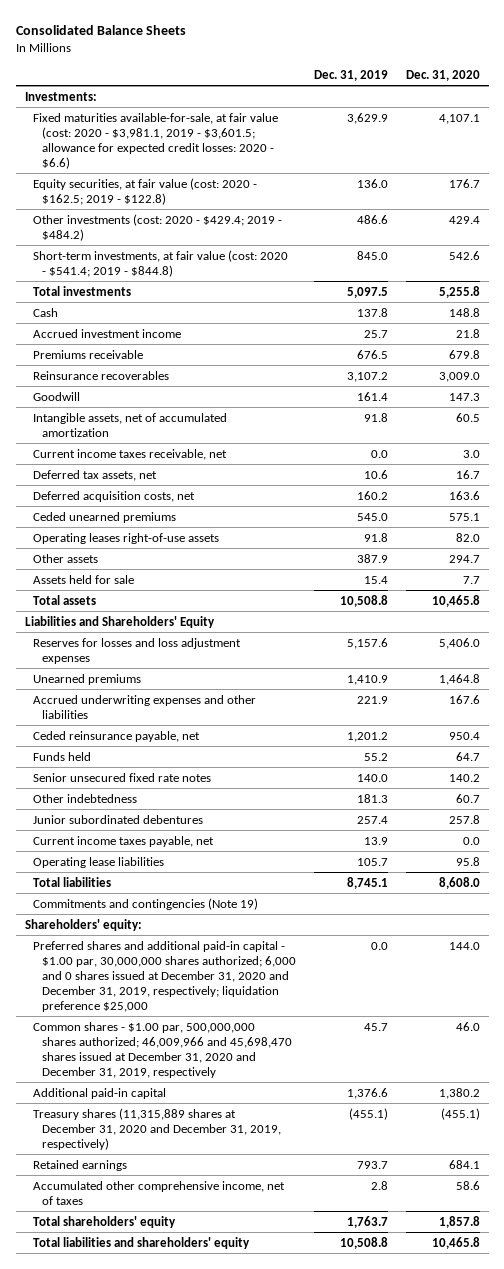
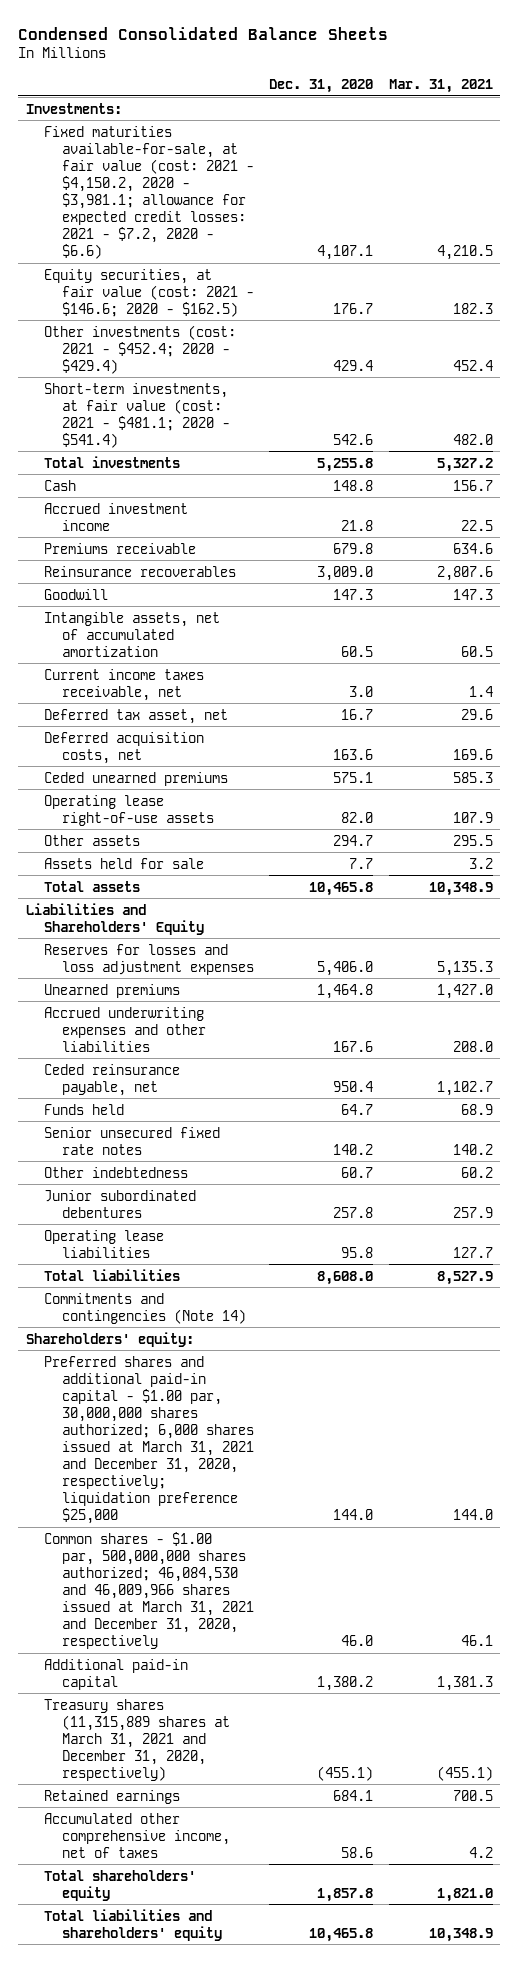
[15,24,186,35] Consolidated Balance Sheets -> [18,26,389,40] Condensed Consolidated Balance Sheets
[314,69,389,81] Dec. 31, 2019 -> none
none -> [388,78,493,93] Mar. 31, 2021
[33,112,279,169] Fixed maturities available-for-sale, at fair value (cost: 2020 - $3,981.1, 2019 - $3,601.5; allowance for expected credit losses: 2020 - $6.6) -> [44,125,255,259] Fixed maturities available-for-sale, at fair value (cost: 2021 - $4,150.2, 2020 - $3,981.1; allowance for expected credit losses: 2021 - $7.2, 2020 - $6.6)
[33,177,258,205] Equity securities, at fair value (cost: 2020 - $162.5; 2019 - $122.8) -> [44,268,255,317] Equity securities, at fair value (cost: 2021 - $146.6; 2020 - $162.5)
[33,213,283,241] Other investments (cost: 2020 - $429.4; 2019 - $484.2) -> [44,324,237,374] Other investments (cost: 2021 - $452.4; 2020 - $429.4)
[33,249,289,277] Short-term investments, at fair value (cost: 2020 - $541.4; 2019 - $844.8) -> [44,382,231,448] Short-term investments, at fair value (cost: 2021 - $481.1; 2020 - $541.4)
[33,469,158,481] Deferred tax assets, net -> [44,708,229,724] Deferred tax asset, net
[33,532,220,544] Operating leases right-of-use assets -> [44,794,215,826] Operating lease right-of-use assets
[33,835,215,847] Current income taxes payable, net -> none
[33,897,259,910] Commitments and contingencies (Note 19) -> [44,1292,247,1324] Commitments and contingencies (Note 14)
[33,940,297,1012] Preferred shares and additional paid-in capital - $1.00 par, 30,000,000 shares authorized; 6,000 and 0 shares issued at December 31, 2020 and December 31, 2019, respectively; liquidation preference $25,000 -> [44,1355,255,1524] Preferred shares and additional paid-in capital - $1.00 par, 30,000,000 shares authorized; 6,000 shares issued at March 31, 2021 and December 31, 2020, respectively; liquidation preference $25,000
[33,1021,293,1078] Common shares - $1.00 par, 500,000,000 shares authorized; 46,009,966 and 45,698,470 shares issued at December 31, 2020 and December 31, 2019, respectively -> [44,1531,255,1649] Common shares - $1.00 par, 500,000,000 shares authorized; 46,084,530 and 46,009,966 shares issued at March 31, 2021 and December 31, 2020, respectively
[33,1107,282,1150] Treasury shares (11,315,889 shares at December 31, 2020 and December 31, 2019, respectively) -> [44,1698,231,1781] Treasury shares (11,315,889 shares at March 31, 2021 and December 31, 2020, respectively)

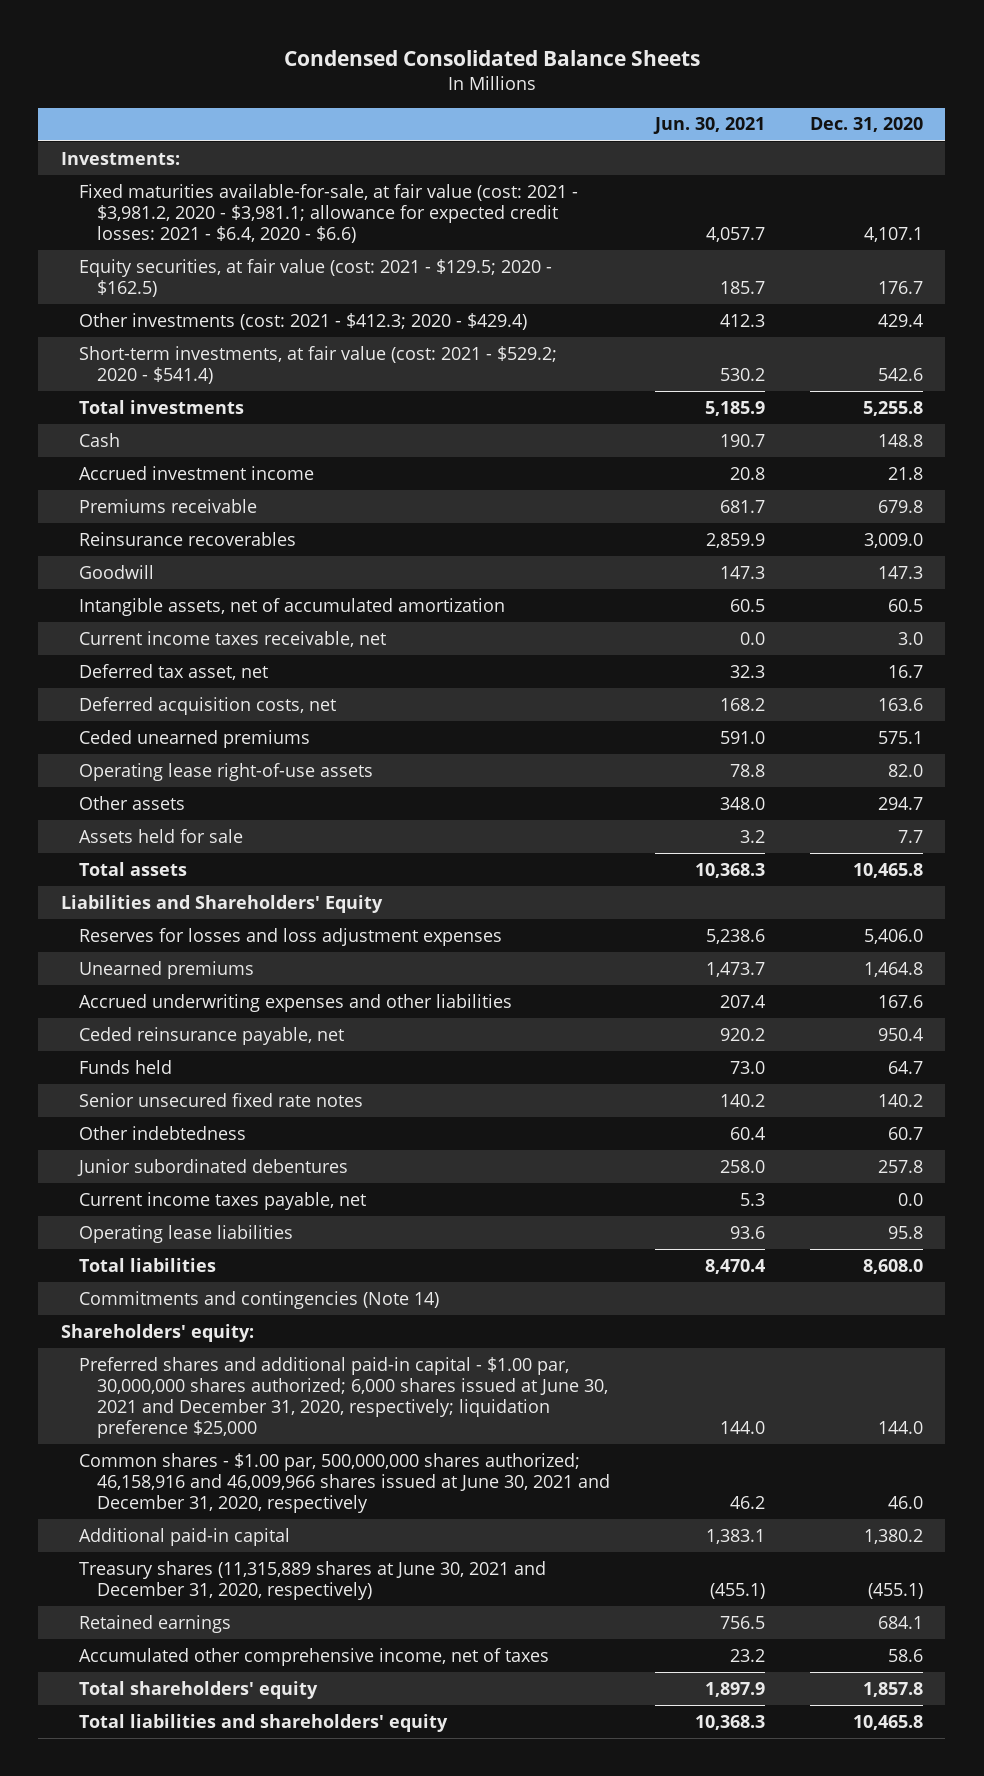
[388,78,493,93] Mar. 31, 2021 -> none
none -> [652,117,765,135] Jun. 30, 2021
[44,125,255,259] Fixed maturities available-for-sale, at fair value (cost: 2021 - $4,150.2, 2020 - $3,981.1; allowance for expected credit losses: 2021 - $7.2, 2020 - $6.6) -> [78,183,578,243] Fixed maturities available-for-sale, at fair value (cost: 2021 - $3,981.2, 2020 - $3,981.1; allowance for expected credit losses: 2021 - $6.4, 2020 - $6.6)
[44,268,255,317] Equity securities, at fair value (cost: 2021 - $146.6; 2020 - $162.5) -> [78,258,552,297] Equity securities, at fair value (cost: 2021 - $129.5; 2020 - $162.5)
[44,324,237,374] Other investments (cost: 2021 - $452.4; 2020 - $429.4) -> [78,312,527,330] Other investments (cost: 2021 - $412.3; 2020 - $429.4)
[44,382,231,448] Short-term investments, at fair value (cost: 2021 - $481.1; 2020 - $541.4) -> [78,345,557,384] Short-term investments, at fair value (cost: 2021 - $529.2; 2020 - $541.4)
none -> [78,1191,366,1210] Current income taxes payable, net
[44,1355,255,1524] Preferred shares and additional paid-in capital - $1.00 par, 30,000,000 shares authorized; 6,000 shares issued at March 31, 2021 and December 31, 2020, respectively; liquidation preference $25,000 -> [78,1356,609,1438] Preferred shares and additional paid-in capital - $1.00 par, 30,000,000 shares authorized; 6,000 shares issued at June 30, 2021 and December 31, 2020, respectively; liquidation preference $25,000
[44,1531,255,1649] Common shares - $1.00 par, 500,000,000 shares authorized; 46,084,530 and 46,009,966 shares issued at March 31, 2021 and December 31, 2020, respectively -> [78,1452,611,1513] Common shares - $1.00 par, 500,000,000 shares authorized; 46,158,916 and 46,009,966 shares issued at June 30, 2021 and December 31, 2020, respectively
[44,1698,231,1781] Treasury shares (11,315,889 shares at March 31, 2021 and December 31, 2020, respectively) -> [78,1560,546,1600] Treasury shares (11,315,889 shares at June 30, 2021 and December 31, 2020, respectively)

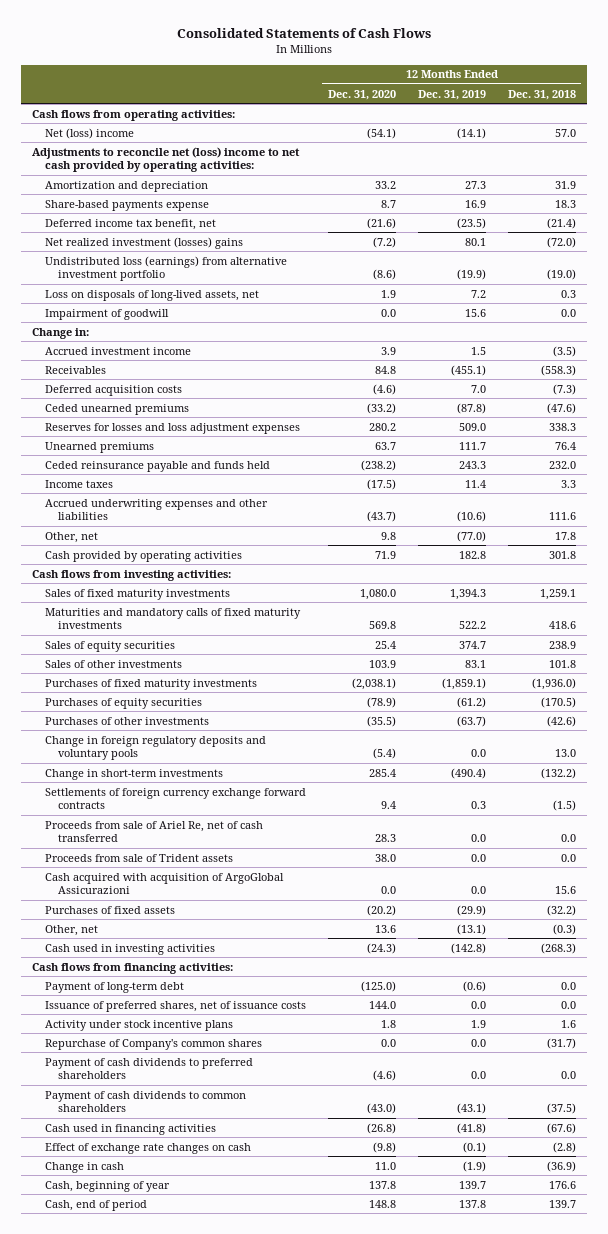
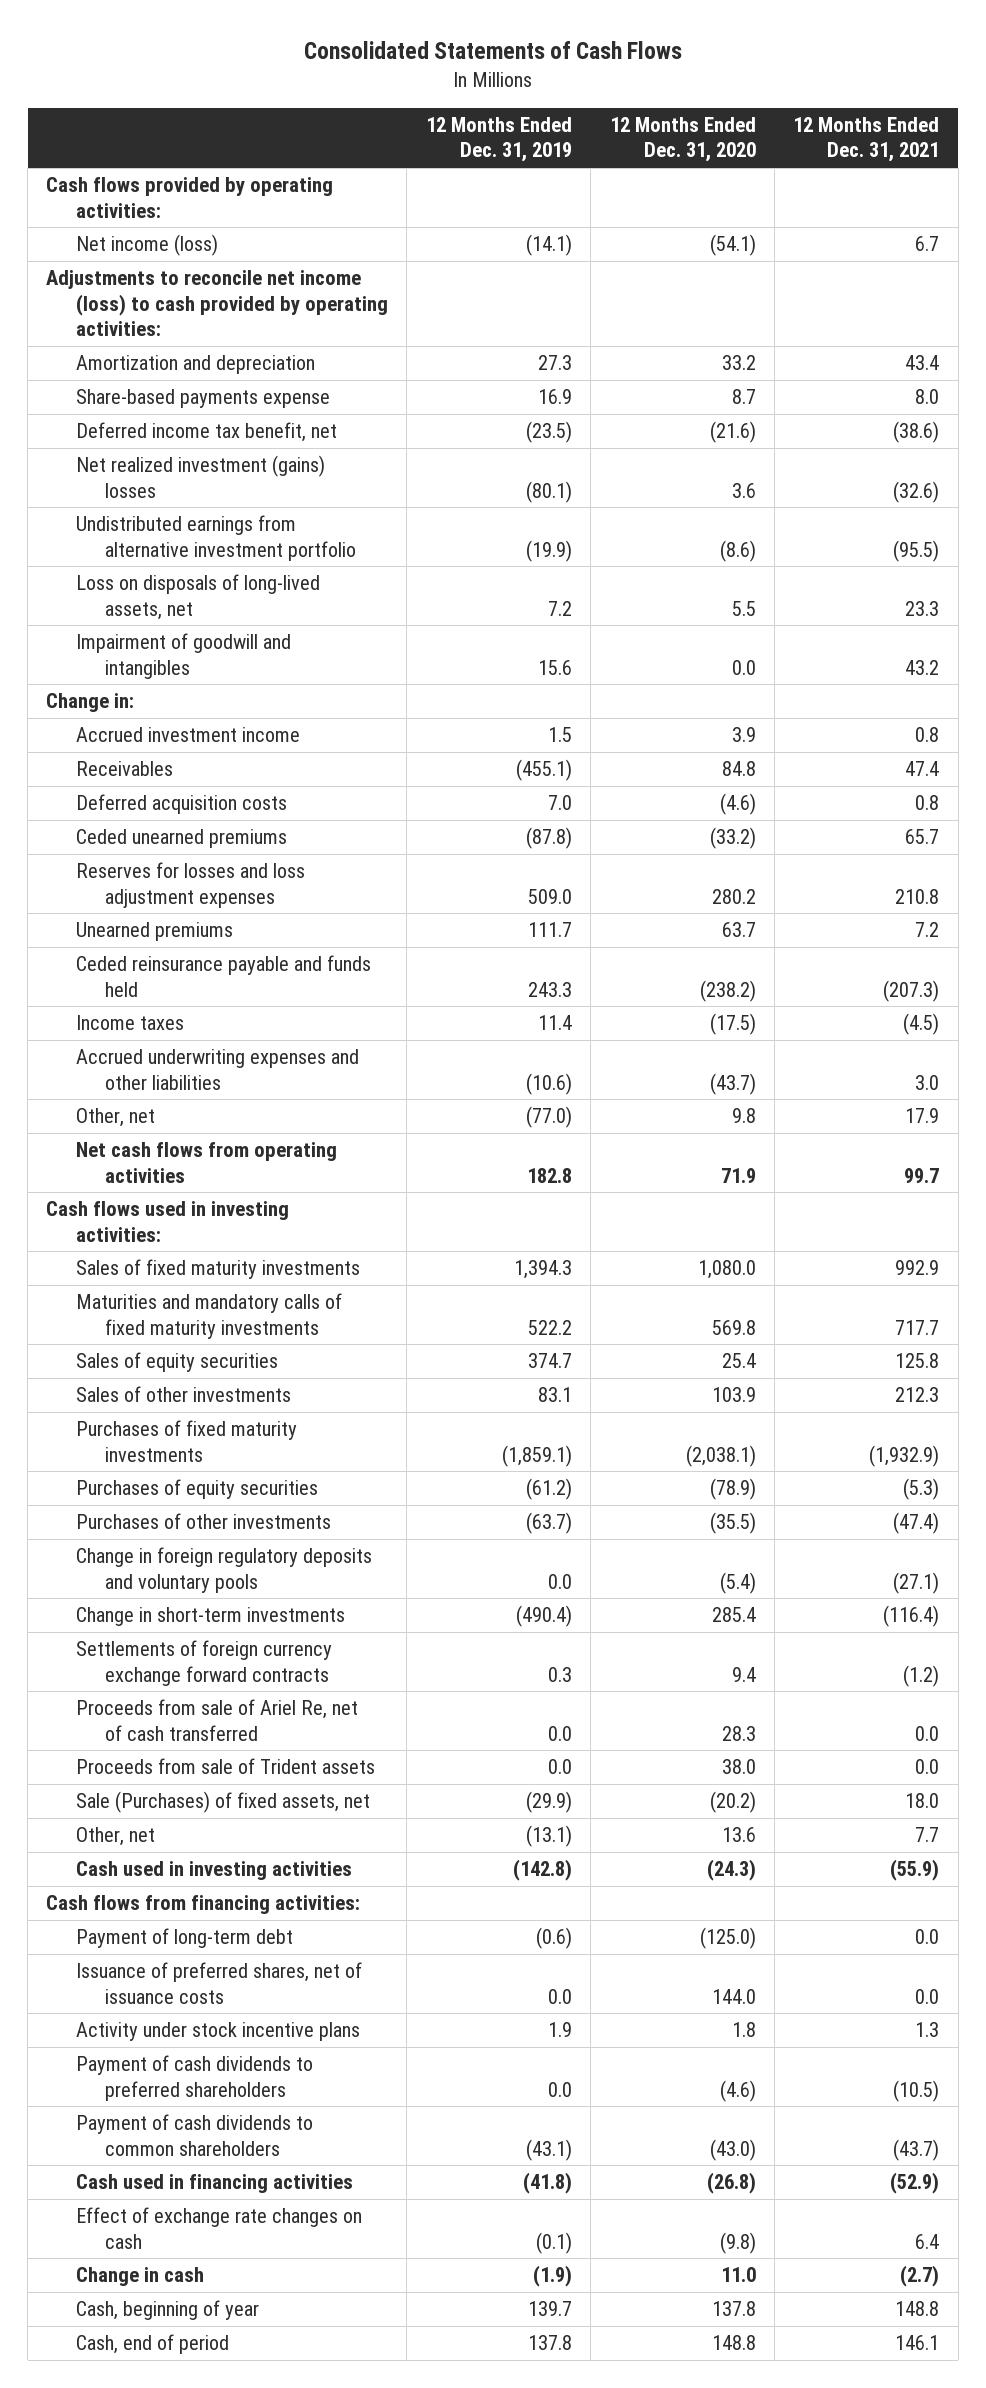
[507,89,576,100] Dec. 31, 2018 -> none
none -> [793,117,940,163] 12 Months Ended Dec. 31, 2021
[31,109,235,121] Cash flows from operating activities: -> [46,177,334,218] Cash flows provided by operating activities:
[44,127,134,139] Net (loss) income -> [75,234,218,257] Net income (loss)
[31,146,300,173] Adjustments to reconcile net (loss) income to net cash provided by operating activities: -> [46,270,388,336] Adjustments to reconcile net income (loss) to cash provided by operating activities:
[44,236,243,249] Net realized investment (losses) gains -> [75,455,325,498] Net realized investment (gains) losses
[372,236,396,248] (7.2) -> [731,482,756,498] 3.6
[464,237,486,246] 80.1 -> [525,480,572,503] (80.1)
[44,255,287,282] Undistributed loss (earnings) from alternative investment portfolio -> [75,515,356,561] Undistributed earnings from alternative investment portfolio
[380,289,396,298] 1.9 -> [731,600,756,616] 5.5
[44,308,169,320] Impairment of goodwill -> [75,633,291,679] Impairment of goodwill and intangibles
[44,550,242,562] Cash provided by operating activities -> [75,1142,337,1183] Net cash flows from operating activities
[31,569,231,581] Cash flows from investing activities: -> [46,1201,290,1242] Cash flows used in investing activities:
[44,872,284,895] Cash acquired with acquisition of ArgoGlobal Assicurazioni -> none
[44,905,175,914] Purchases of fixed assets -> [75,1791,370,1814] Sale (Purchases) of fixed assets, net
[44,1038,262,1050] Repurchase of Company's common shares -> none

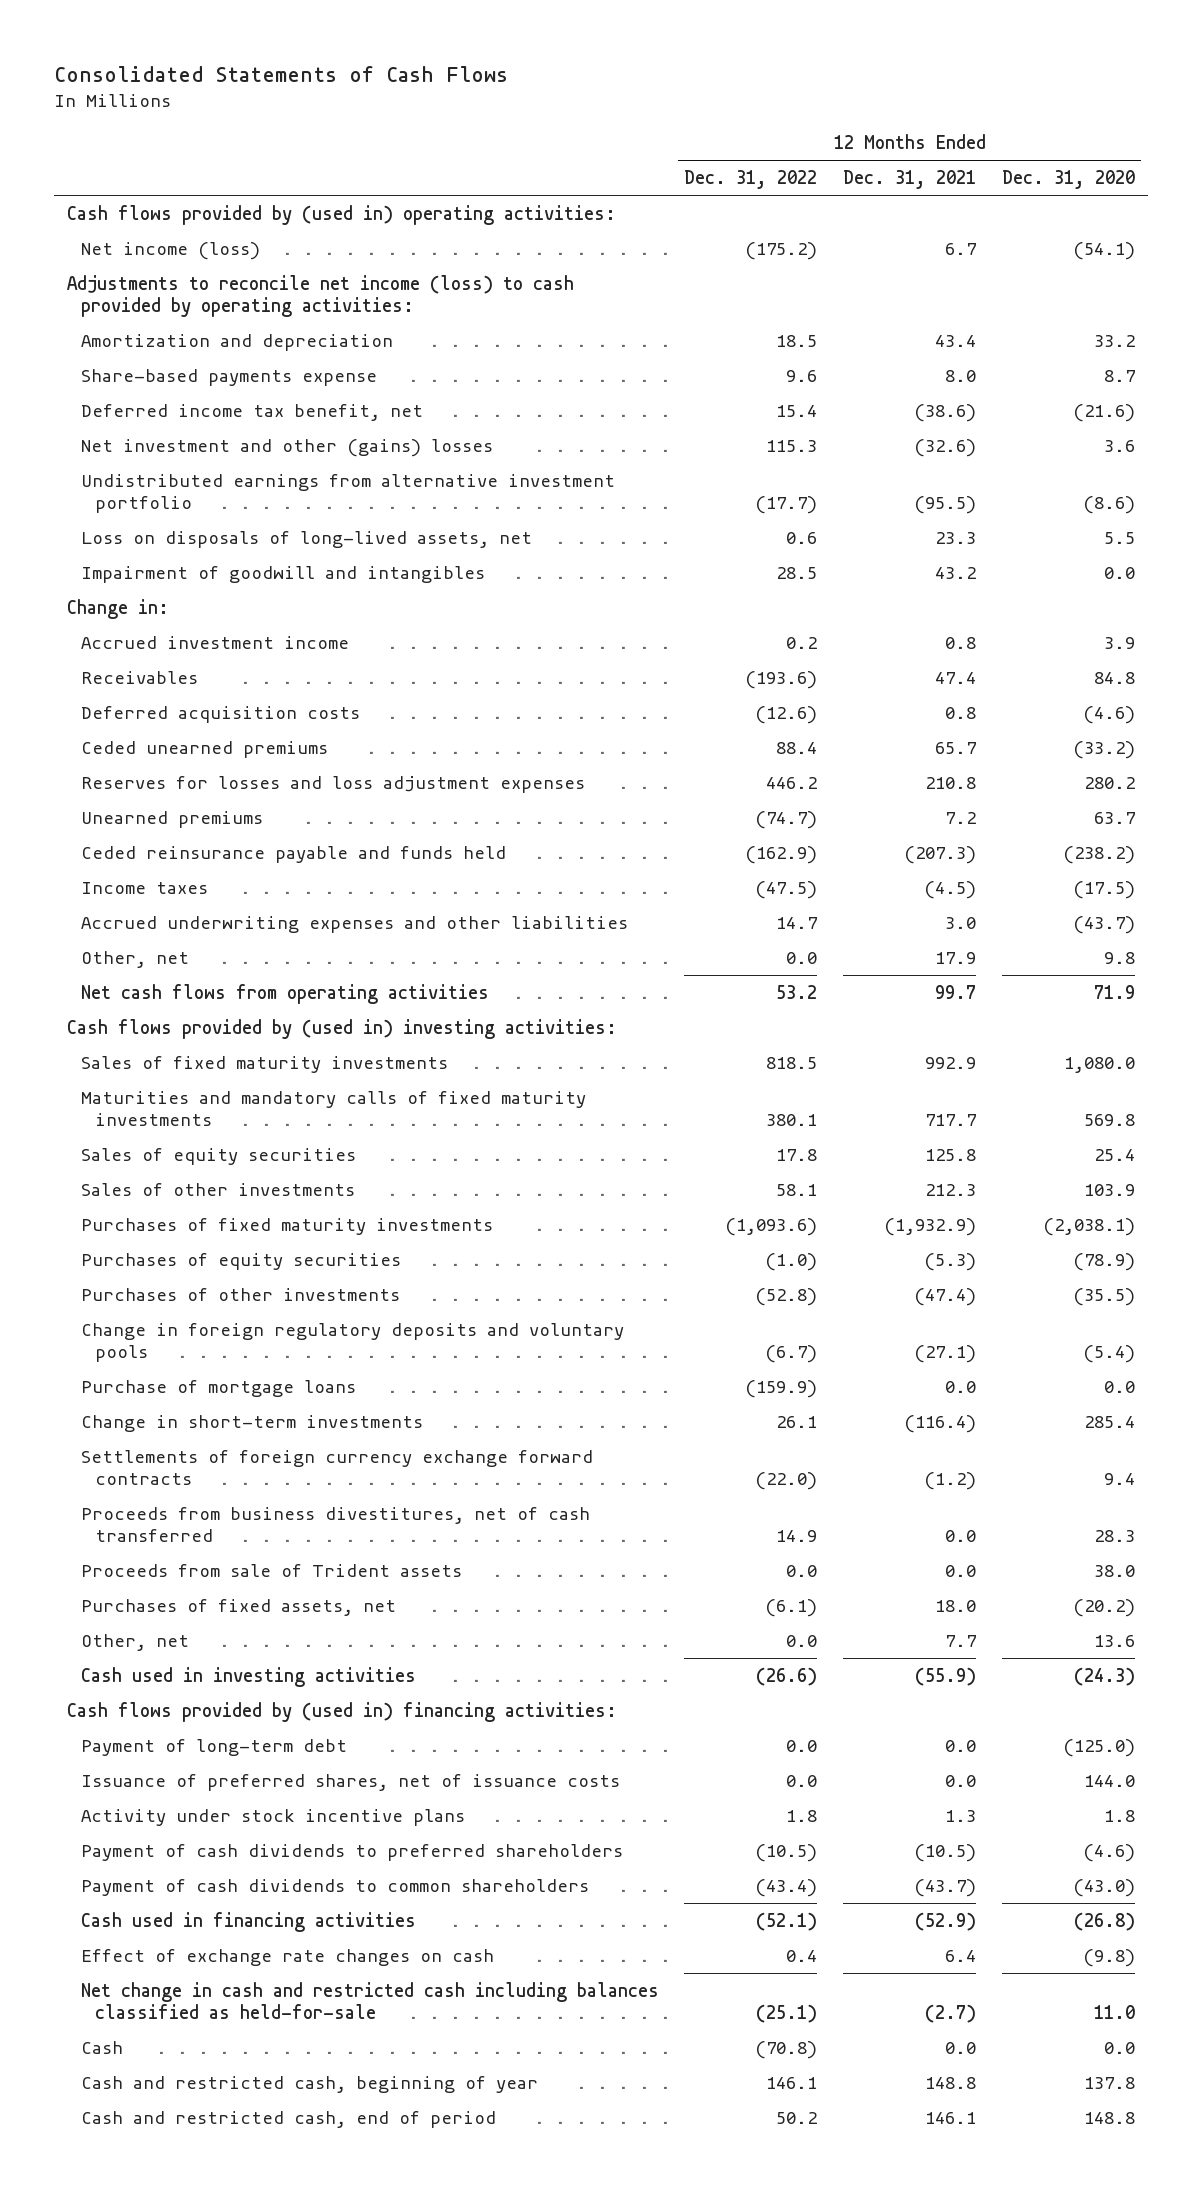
[425,117,572,163] 12 Months Ended Dec. 31, 2019 -> none
none -> [684,170,818,190] Dec. 31, 2022
[46,177,334,218] Cash flows provided by operating activities: -> [66,204,616,225] Cash flows provided by (used in) operating activities:
[75,455,325,498] Net realized investment (gains) losses -> [80,438,493,457] Net investment and other (gains) losses
[46,1201,290,1242] Cash flows used in investing activities: -> [66,1018,617,1039] Cash flows provided by (used in) investing activities:
none -> [80,1379,356,1397] Purchase of mortgage loans
[75,1699,358,1741] Proceeds from sale of Ariel Re, net of cash transferred -> [80,1506,590,1543] Proceeds from business divestitures, net of cash transferred
[75,1791,370,1814] Sale (Purchases) of fixed assets, net -> [80,1598,396,1616] Purchases of fixed assets, net
[46,1895,361,1915] Cash flows from financing activities: -> [66,1701,617,1722] Cash flows provided by (used in) financing activities:
[75,2267,204,2287] Change in cash -> [80,1981,659,2020] Net change in cash and restricted cash including balances classified as held-for-sale
none -> [80,2040,123,2054] Cash
[75,2300,259,2321] Cash, beginning of year -> [80,2075,538,2093] Cash and restricted cash, beginning of year
[75,2334,229,2355] Cash, end of period -> [80,2110,496,2128] Cash and restricted cash, end of period

